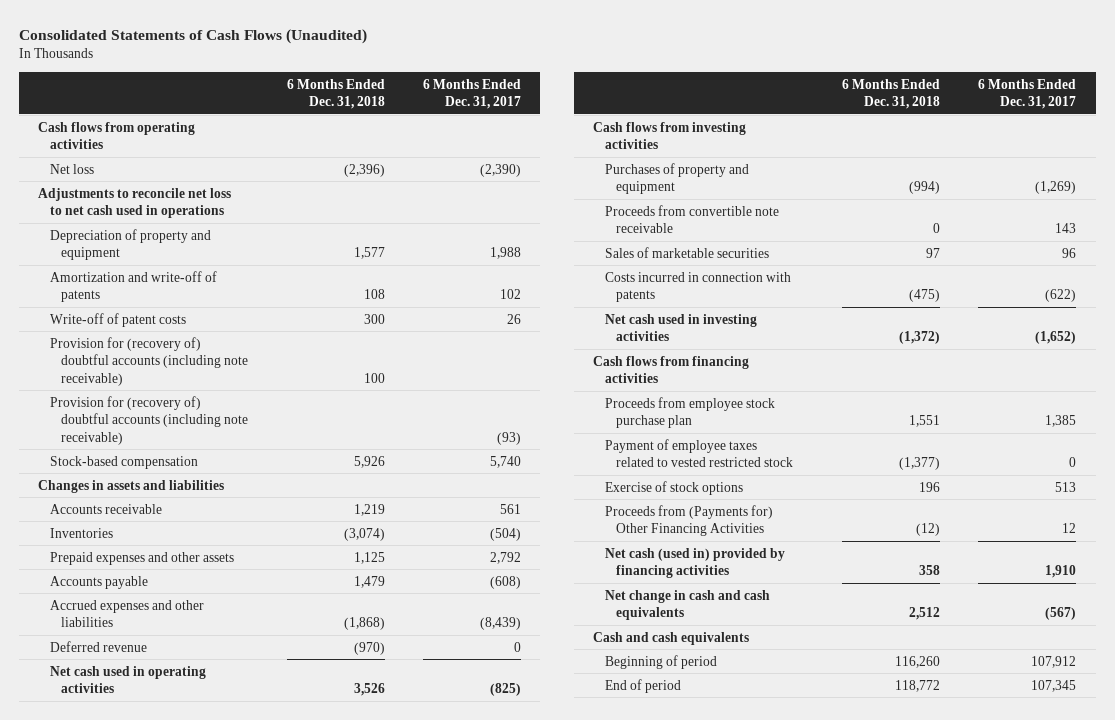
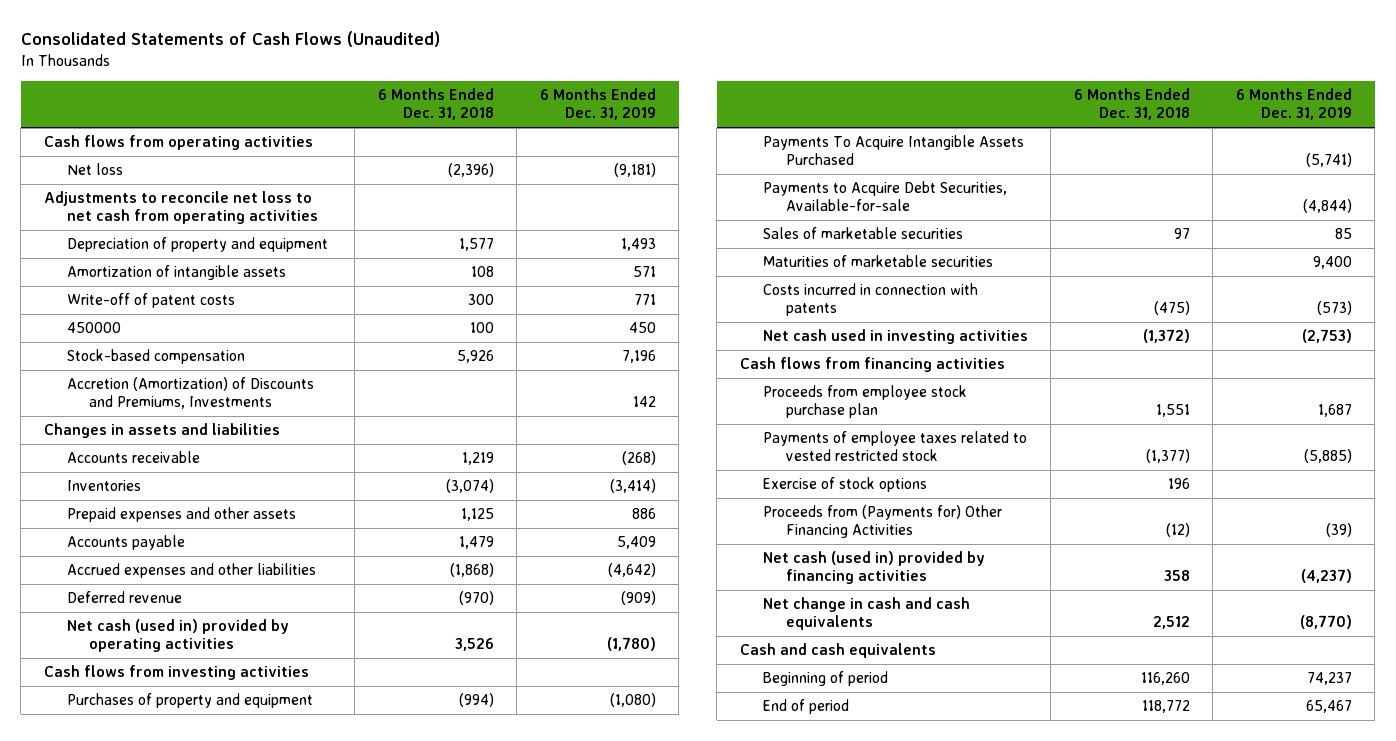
[423,78,522,110] 6 Months Ended Dec. 31, 2017 -> none
none -> [539,88,656,121] 6 Months Ended Dec. 31, 2019
[38,187,232,219] Adjustments to reconcile net loss to net cash used in operations -> [43,191,318,225] Adjustments to reconcile net loss to net cash from operating activities
[49,270,217,303] Amortization and write-off of patents -> [66,265,286,281] Amortization of intangible assets
[49,395,249,445] Provision for (recovery of) doubtful accounts (including note receivable) -> none
[49,336,249,386] Provision for (recovery of) doubtful accounts (including note receivable) -> [66,322,121,334] 450000
none -> [66,377,314,410] Accretion (Amortization) of Discounts and Premiums, Investments
[49,665,206,694] Net cash used in operating activities -> [66,619,289,653] Net cash (used in) provided by operating activities
[604,204,779,234] Proceeds from convertible note receivable -> none
none -> [762,135,1024,166] Payments To Acquire Intangible Assets Purchased
none -> [762,181,1007,212] Payments to Acquire Debt Securities, Available-for-sale
none -> [762,255,993,268] Maturities of marketable securities
[604,438,794,468] Payment of employee taxes related to vested restricted stock -> [762,431,1027,462] Payments of employee taxes related to vested restricted stock

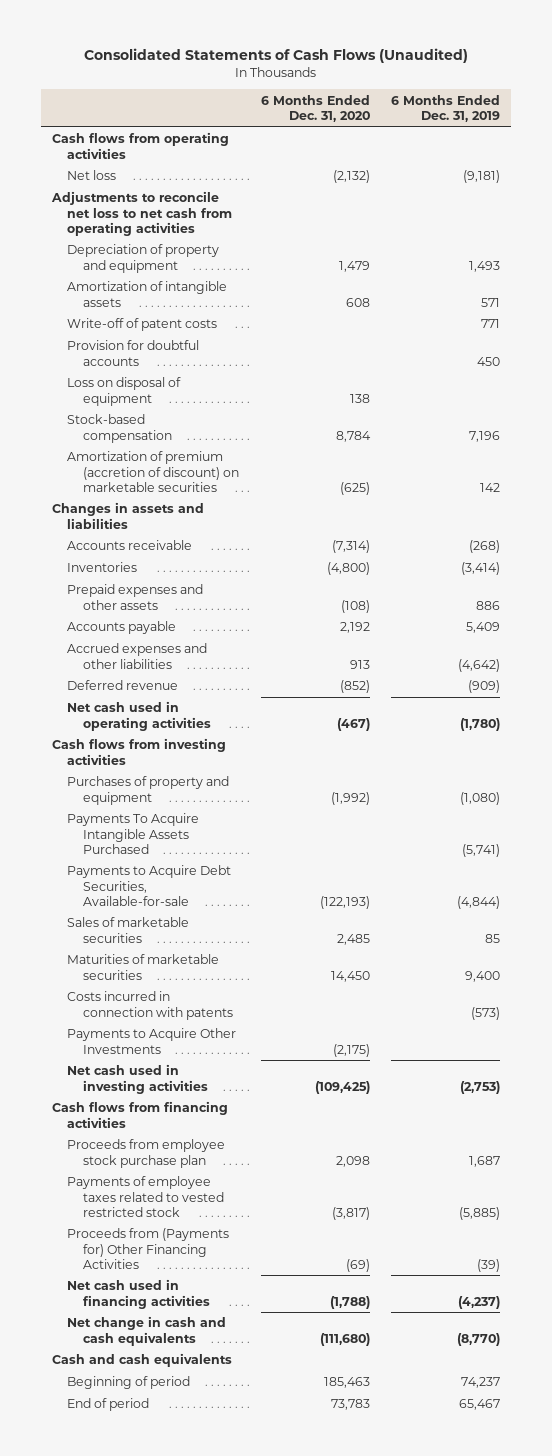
[377,88,494,121] 6 Months Ended Dec. 31, 2018 -> none
none -> [260,94,370,122] 6 Months Ended Dec. 31, 2020
[66,322,121,334] 450000 -> [67,340,200,366] Provision for doubtful accounts
none -> [67,377,182,406] Loss on disposal of equipment
[66,377,314,410] Accretion (Amortization) of Discounts and Premiums, Investments -> [67,451,240,492] Amortization of premium (accretion of discount) on marketable securities
[66,619,289,653] Net cash (used in) provided by operating activities -> [67,701,212,731] Net cash used in operating activities
none -> [67,1028,237,1054] Payments to Acquire Other Investments
[762,477,927,493] Exercise of stock options -> none
[762,551,985,585] Net cash (used in) provided by financing activities -> [67,1279,211,1309] Net cash used in financing activities

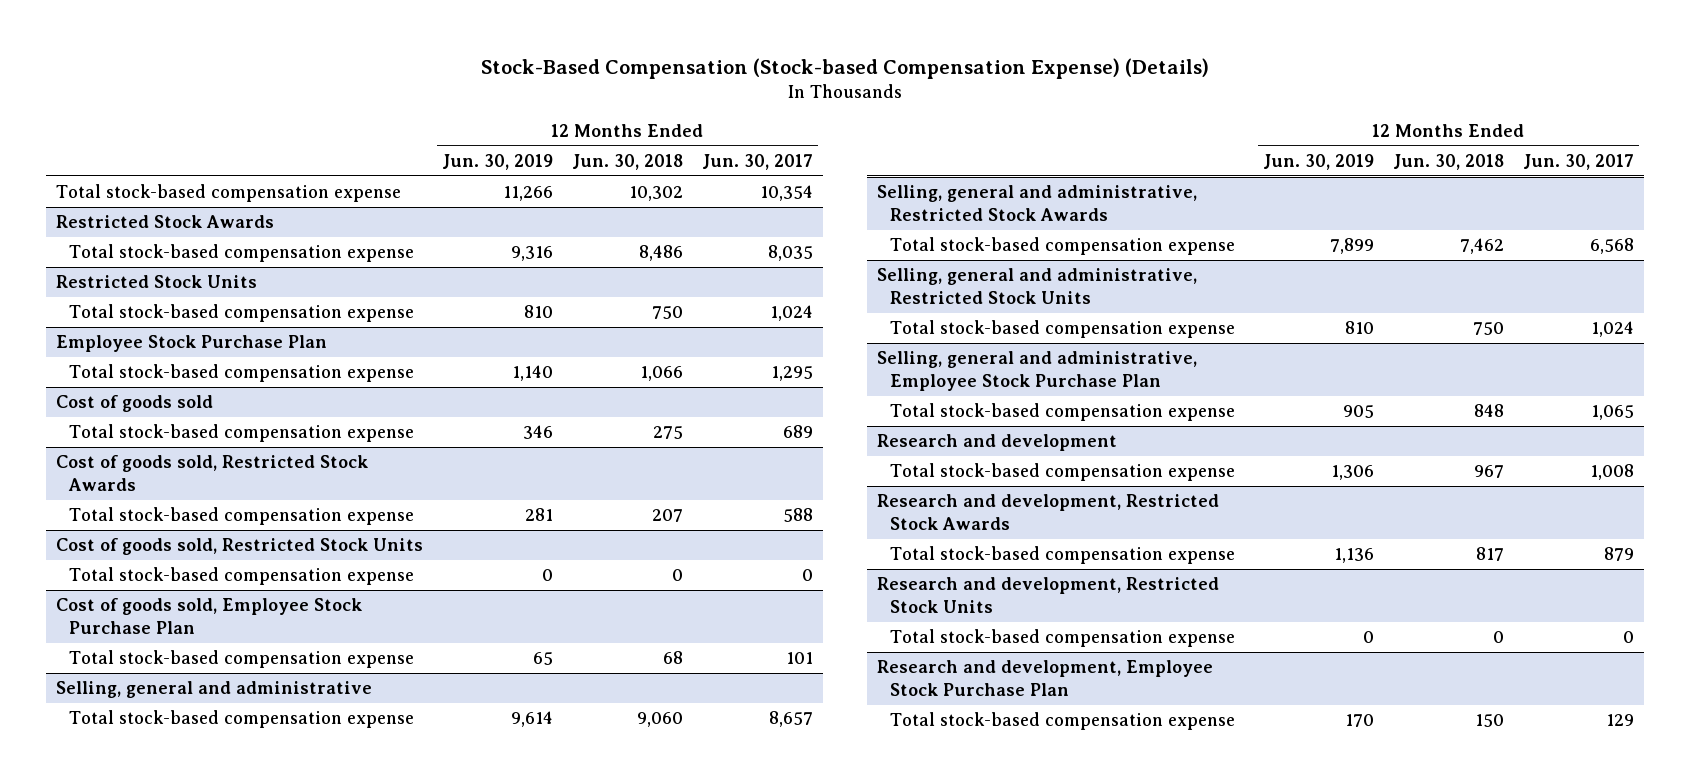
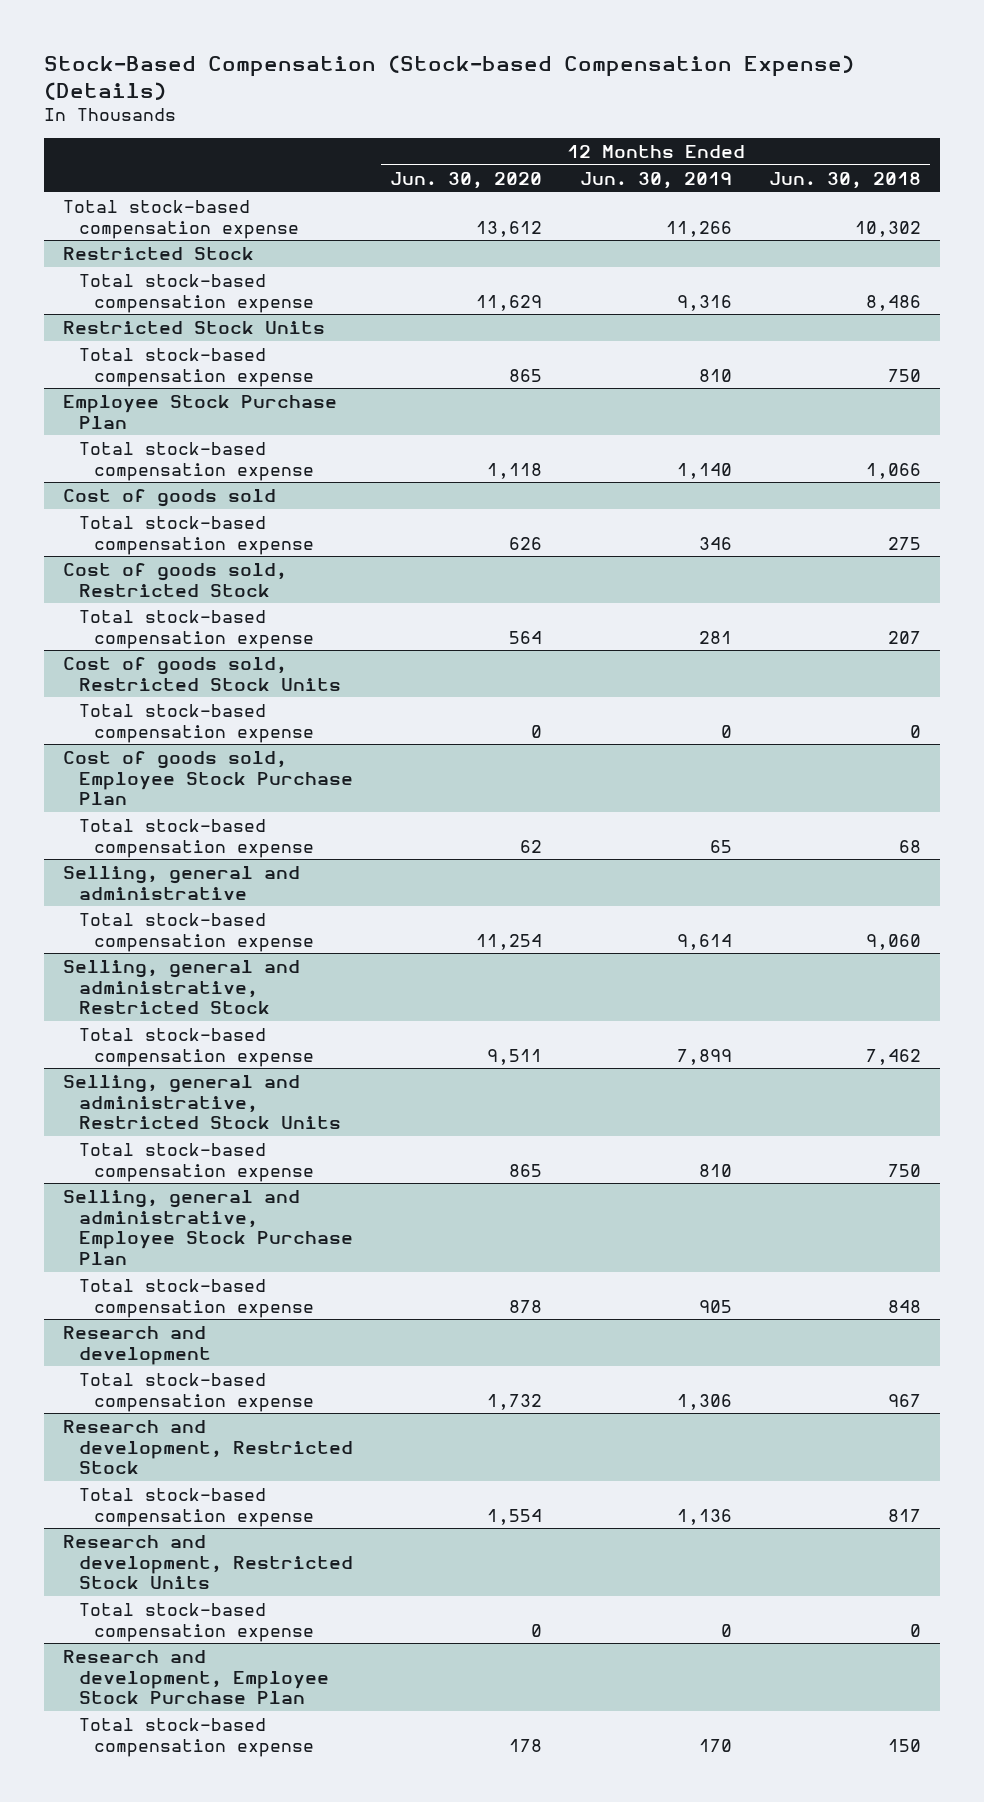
[702,153,814,170] Jun. 30, 2017 -> none
none -> [390,171,543,189] Jun. 30, 2020
[55,215,274,229] Restricted Stock Awards -> [62,246,254,260] Restricted Stock
[55,455,368,491] Cost of goods sold, Restricted Stock Awards -> [62,562,287,597] Cost of goods sold, Restricted Stock
[876,185,1197,221] Selling, general and administrative, Restricted Stock Awards -> [62,959,300,1015] Selling, general and administrative, Restricted Stock
[876,494,1219,530] Research and development, Restricted Stock Awards -> [62,1419,353,1475] Research and development, Restricted Stock

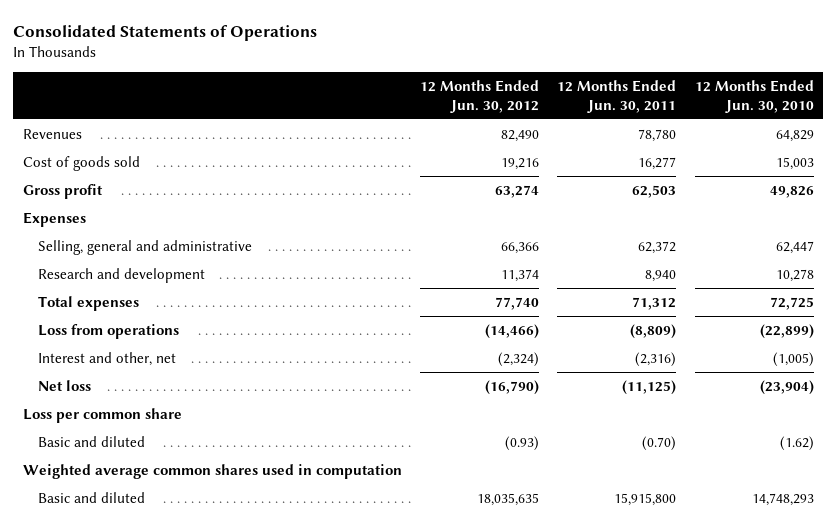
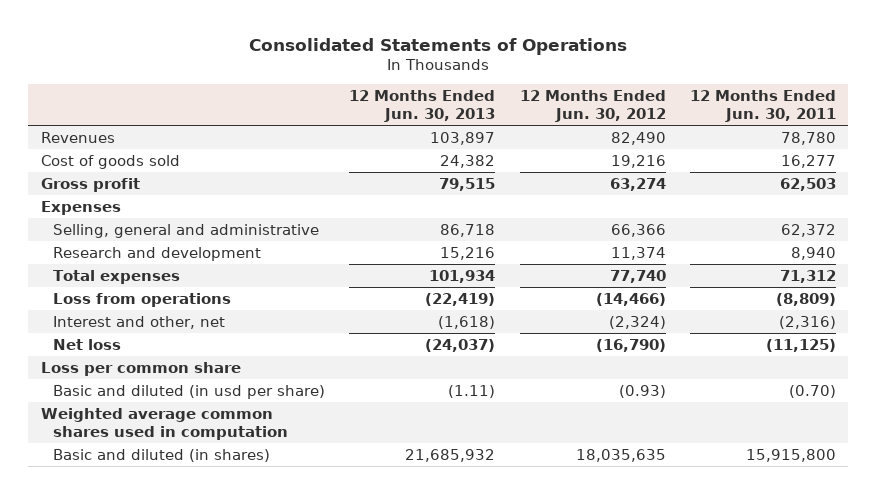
[694,79,814,113] 12 Months Ended Jun. 30, 2010 -> none
none -> [349,89,496,122] 12 Months Ended Jun. 30, 2013
[38,435,146,447] Basic and diluted -> [52,384,325,399] Basic and diluted (in usd per share)
[38,491,146,503] Basic and diluted -> [52,448,270,462] Basic and diluted (in shares)

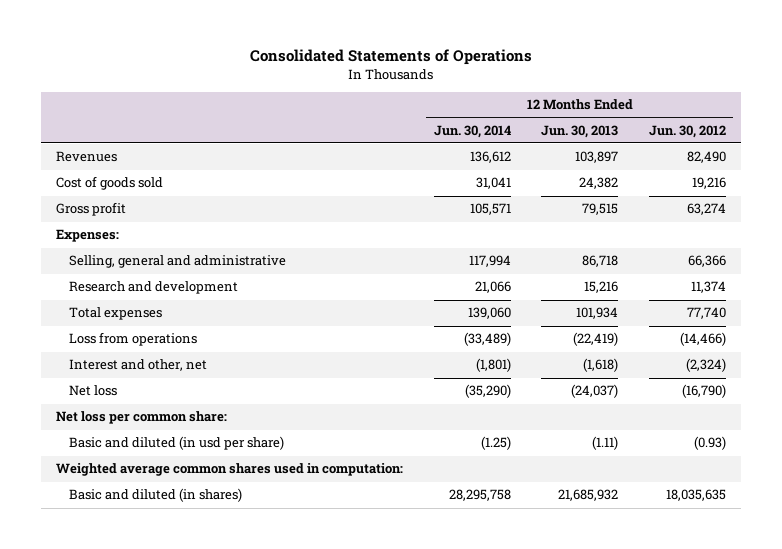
[690,89,837,122] 12 Months Ended Jun. 30, 2011 -> none
none -> [433,124,511,138] Jun. 30, 2014
[40,200,121,215] Expenses -> [55,229,119,243] Expenses:
[40,361,241,376] Loss per common share -> [55,411,227,425] Net loss per common share:
[40,407,288,440] Weighted average common shares used in computation -> [55,463,403,477] Weighted average common shares used in computation:

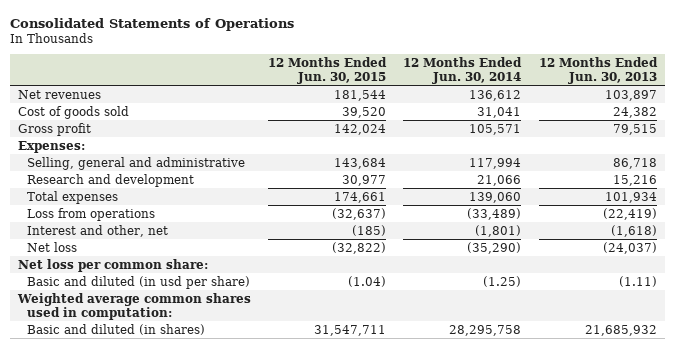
[648,124,726,138] Jun. 30, 2012 -> none
none -> [268,56,388,85] 12 Months Ended Jun. 30, 2015
[55,151,117,163] Revenues -> [18,89,102,99] Net revenues

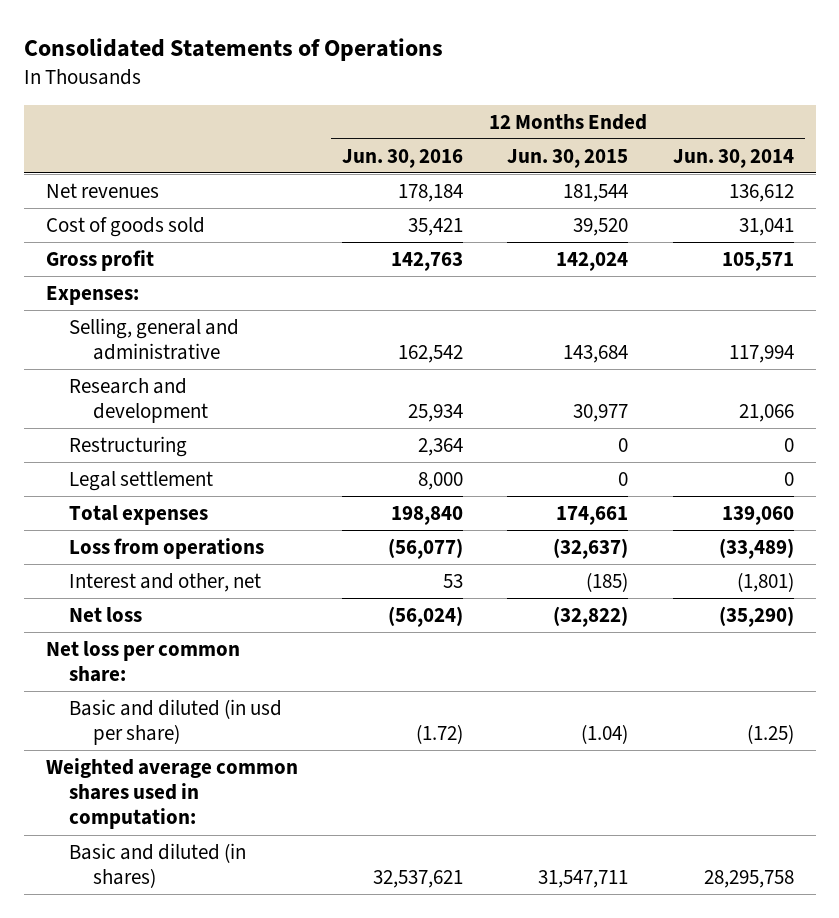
[538,56,658,85] 12 Months Ended Jun. 30, 2013 -> none
none -> [342,148,464,168] Jun. 30, 2016
none -> [69,435,188,457] Restructuring
none -> [69,470,214,491] Legal settlement

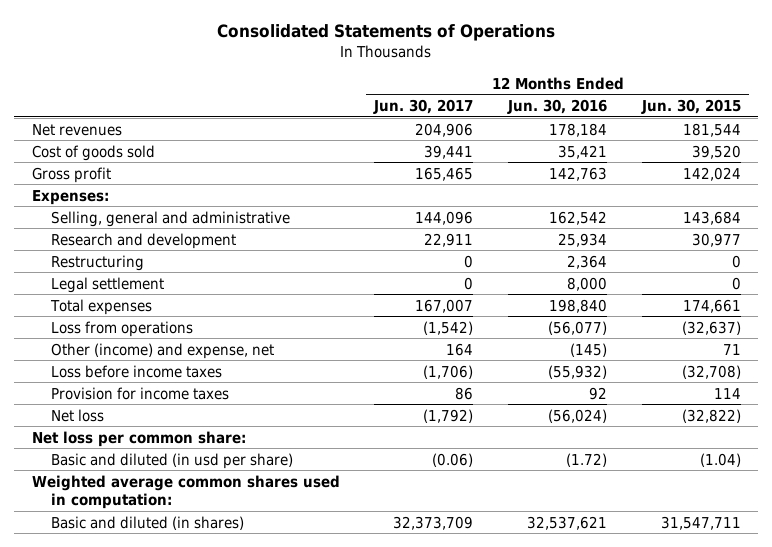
[672,148,794,168] Jun. 30, 2014 -> none
none -> [373,99,474,115] Jun. 30, 2017
[69,572,262,592] Interest and other, net -> [51,342,275,359] Other (income) and expense, net
[443,573,464,588] 53 -> [570,342,608,357] (145)
[586,571,629,592] (185) -> [722,343,741,355] 71
none -> [51,364,223,378] Loss before income taxes
none -> [51,386,230,400] Provision for income taxes

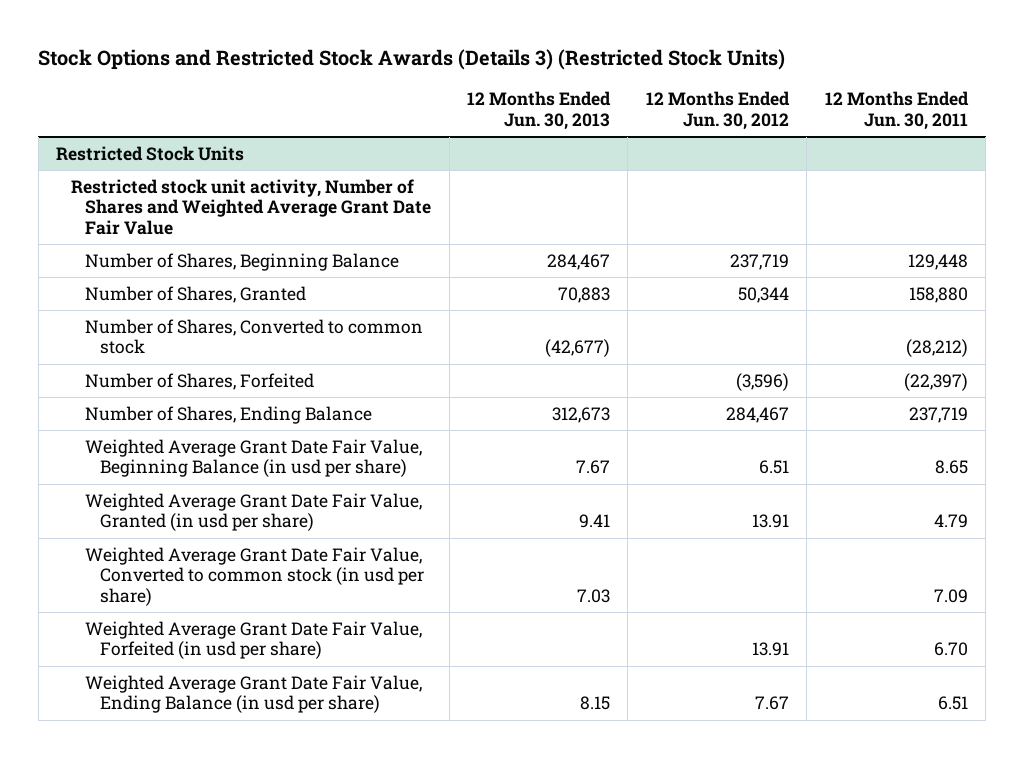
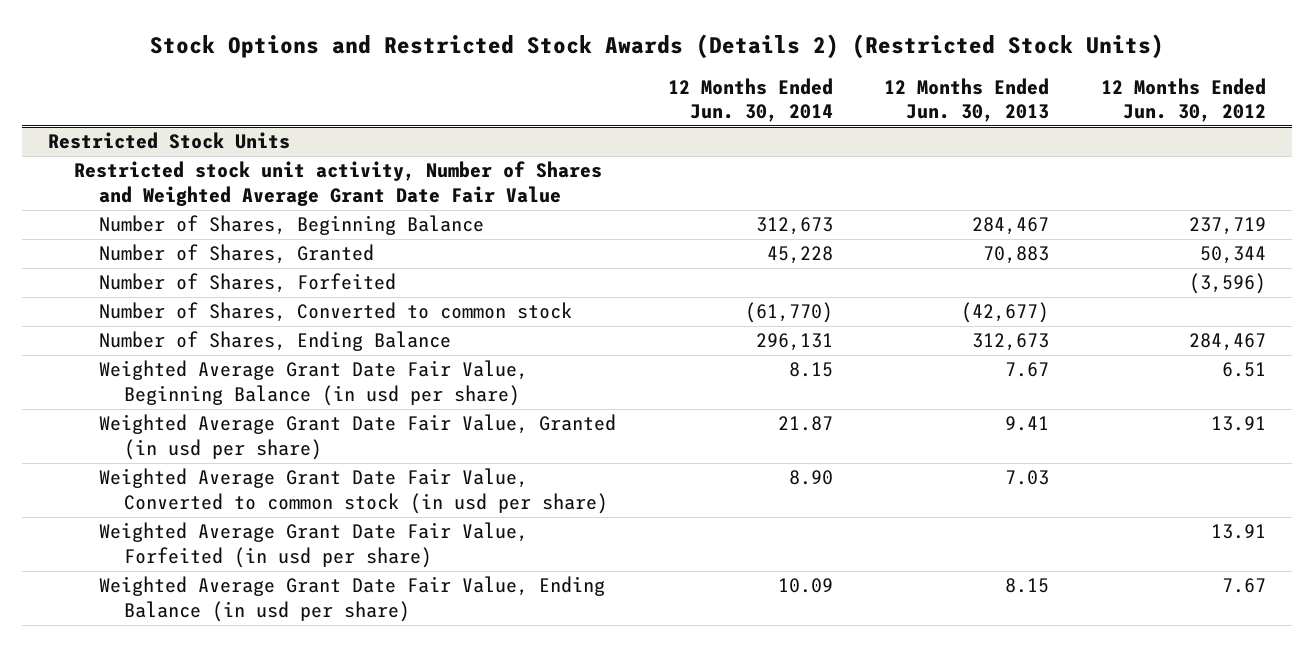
[38,49,786,71] Stock Options and Restricted Stock Awards (Details 3) (Restricted Stock Units) -> [150,33,1165,59] Stock Options and Restricted Stock Awards (Details 2) (Restricted Stock Units)
[824,91,969,130] 12 Months Ended Jun. 30, 2011 -> none
none -> [667,77,833,123] 12 Months Ended Jun. 30, 2014
[85,318,424,355] Number of Shares, Converted to common stock -> [98,302,572,323] Number of Shares, Converted to common stock

